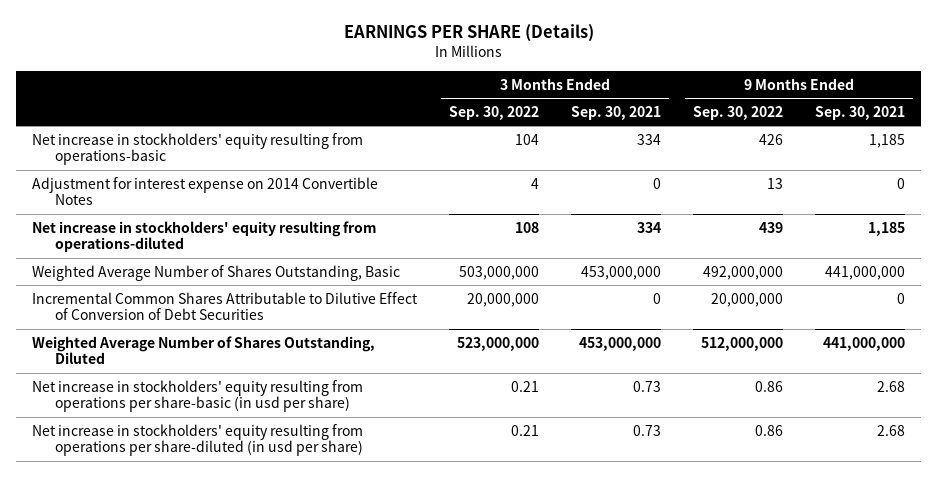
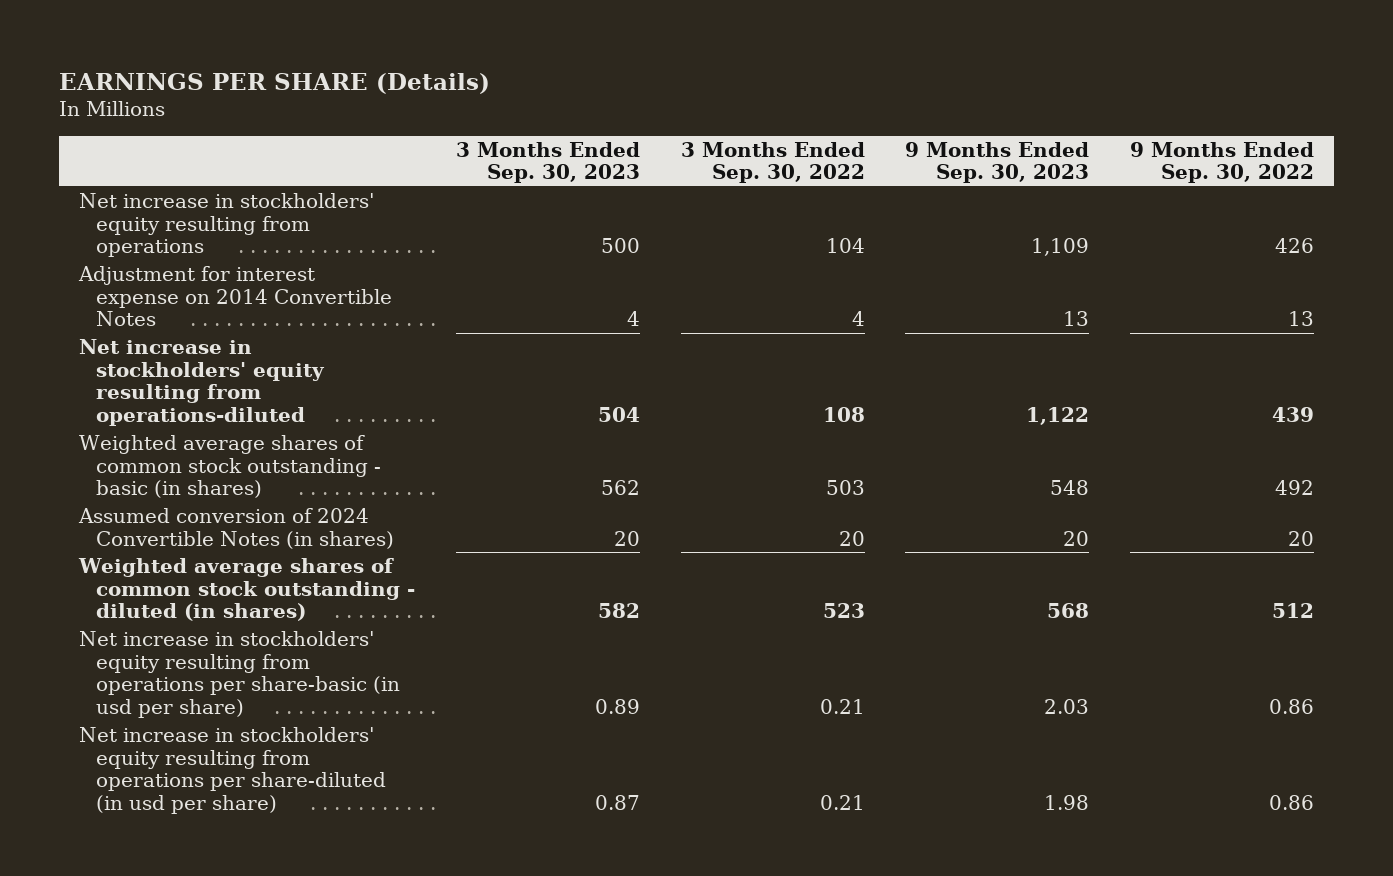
[571,105,662,120] Sep. 30, 2021 -> none
[815,105,906,120] Sep. 30, 2021 -> none
none -> [455,141,640,184] 3 Months Ended Sep. 30, 2023
none -> [905,141,1090,184] 9 Months Ended Sep. 30, 2023
[32,132,364,166] Net increase in stockholders' equity resulting from operations-basic -> [79,192,376,258] Net increase in stockholders' equity resulting from operations
[32,291,419,321] Incremental Common Shares Attributable to Dilutive Effect of Conversion of Debt Securities -> none
[32,264,401,281] Weighted Average Number of Shares Outstanding, Basic -> [79,434,382,499] Weighted average shares of common stock outstanding - basic (in shares)
[459,265,540,280] 503,000,000 -> [825,480,865,496] 503
[703,265,784,280] 492,000,000 -> [1274,480,1314,496] 492
none -> [78,507,395,549] Assumed conversion of 2024 Convertible Notes (in shares)
[32,335,376,365] Weighted Average Number of Shares Outstanding, Diluted -> [78,557,416,622] Weighted average shares of common stock outstanding - diluted (in shares)
[457,336,540,351] 523,000,000 -> [822,603,865,619] 523
[701,336,784,351] 512,000,000 -> [1271,603,1314,619] 512

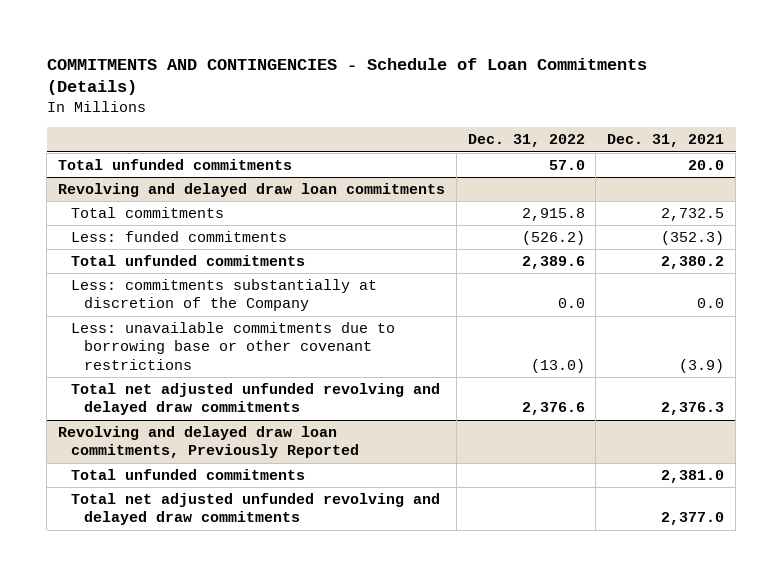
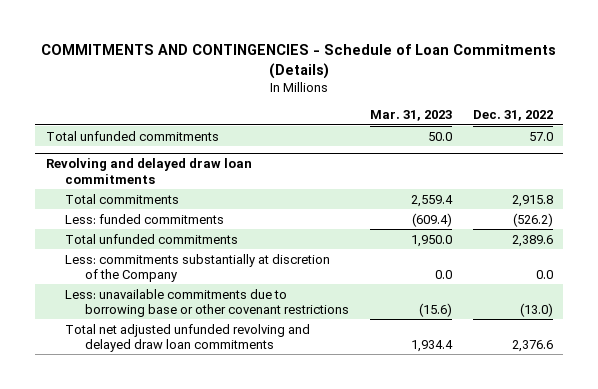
[607,134,725,148] Dec. 31, 2021 -> none
none -> [369,110,452,122] Mar. 31, 2023
[57,426,359,459] Revolving and delayed draw loan commitments, Previously Reported -> none
[70,469,305,481] Total unfunded commitments -> none
[70,493,440,526] Total net adjusted unfunded revolving and delayed draw commitments -> none
[70,383,440,416] Total net adjusted unfunded revolving and delayed draw commitments -> [65,323,311,352] Total net adjusted unfunded revolving and delayed draw loan commitments

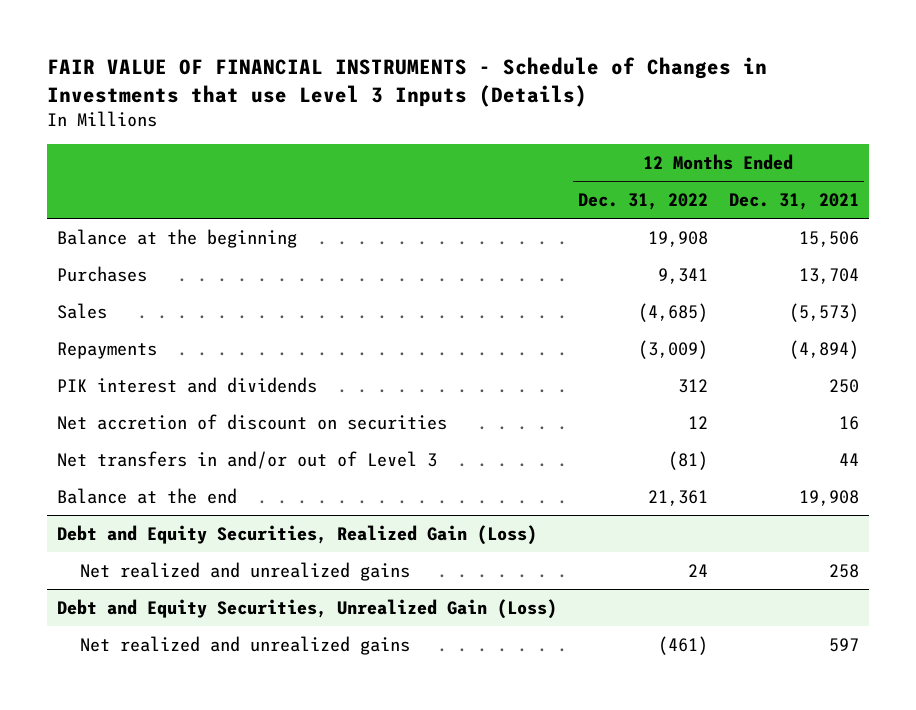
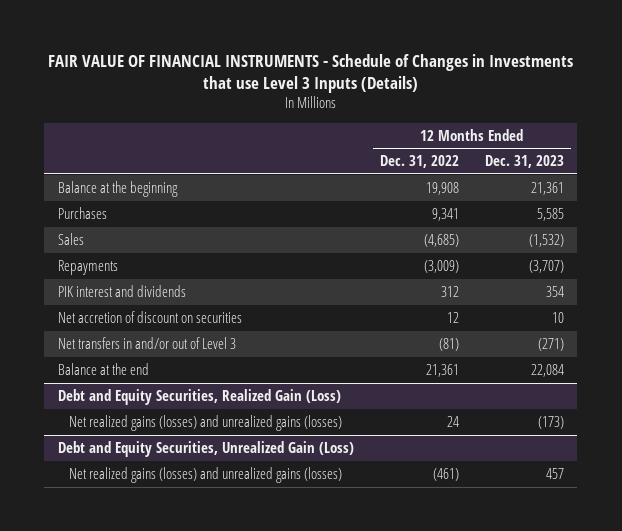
[728,193,859,211] Dec. 31, 2021 -> none
none -> [485,155,565,169] Dec. 31, 2023
[79,561,410,581] Net realized and unrealized gains -> [68,414,342,431] Net realized gains (losses) and unrealized gains (losses)
[79,635,410,655] Net realized and unrealized gains -> [68,466,342,483] Net realized gains (losses) and unrealized gains (losses)

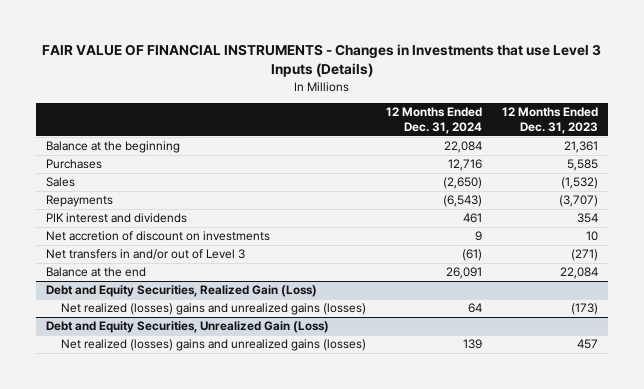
[47,53,573,94] FAIR VALUE OF FINANCIAL INSTRUMENTS - Schedule of Changes in Investments that use Level 3 Inputs (Details) -> [42,44,602,78] FAIR VALUE OF FINANCIAL INSTRUMENTS - Changes in Investments that use Level 3 Inputs (Details)
[379,155,459,169] Dec. 31, 2022 -> none
none -> [385,107,482,134] 12 Months Ended Dec. 31, 2024
[57,310,242,323] Net accretion of discount on securities -> [46,231,271,242] Net accretion of discount on investments
[68,414,342,431] Net realized gains (losses) and unrealized gains (losses) -> [60,303,366,316] Net realized (losses) gains and unrealized gains (losses)
[68,466,342,483] Net realized gains (losses) and unrealized gains (losses) -> [60,339,366,352] Net realized (losses) gains and unrealized gains (losses)

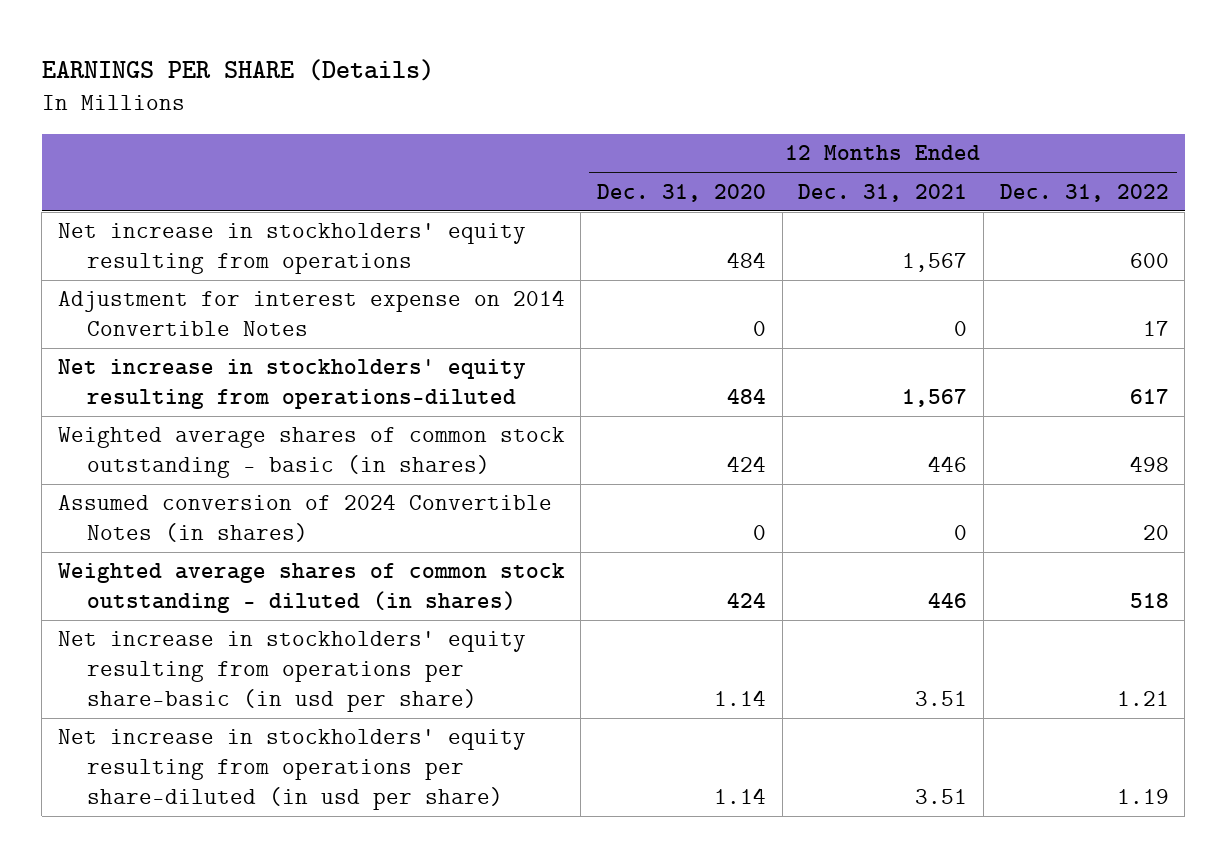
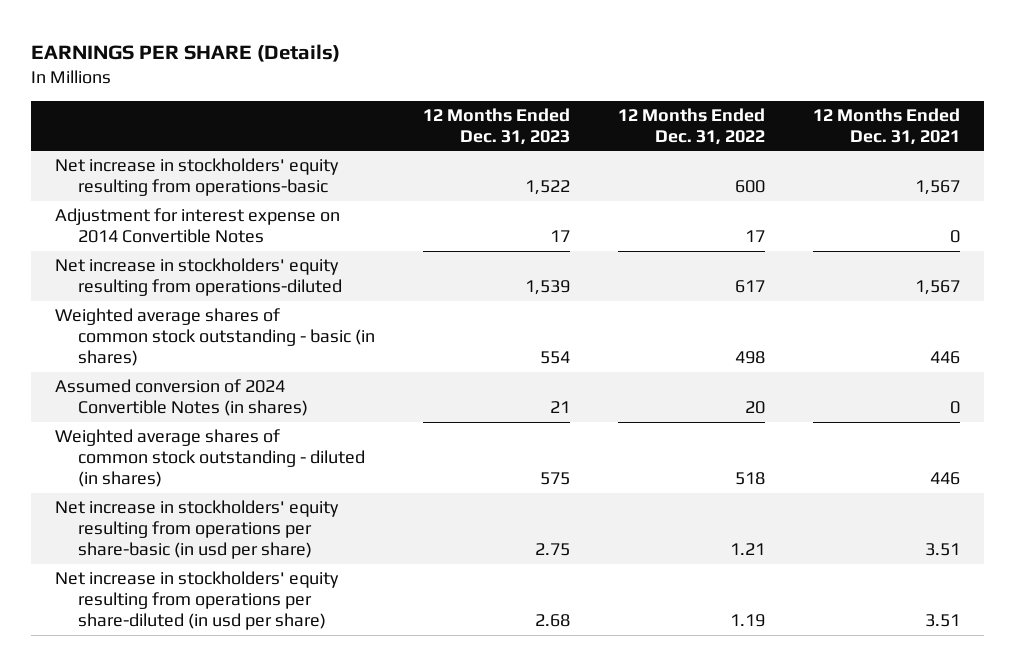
[596,183,766,202] Dec. 31, 2020 -> none
none -> [422,107,570,145] 12 Months Ended Dec. 31, 2023
[57,223,526,275] Net increase in stockholders' equity resulting from operations -> [55,158,340,197] Net increase in stockholders' equity resulting from operations-basic

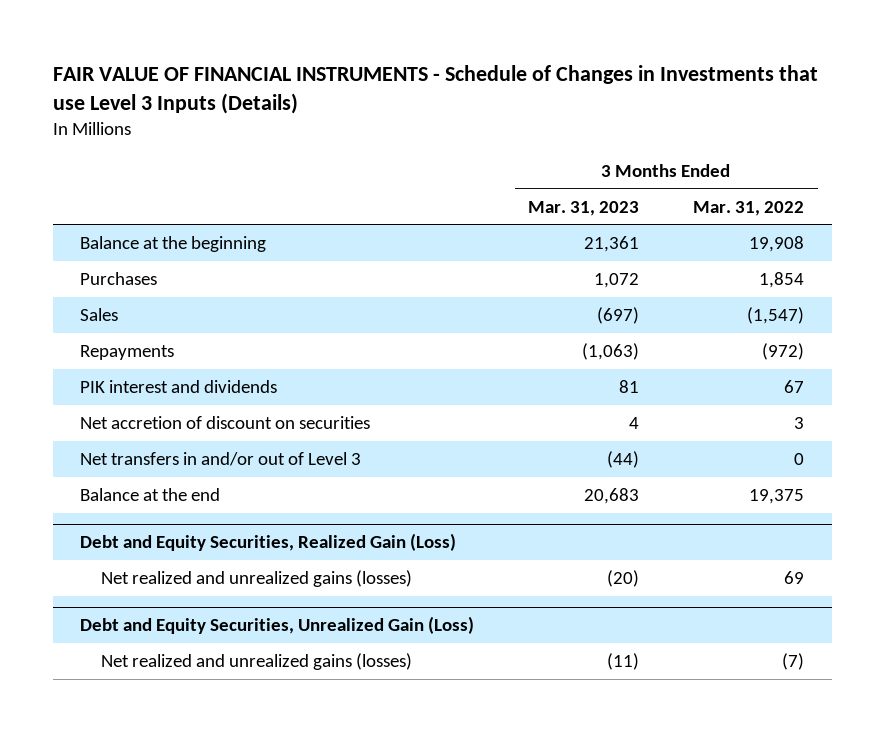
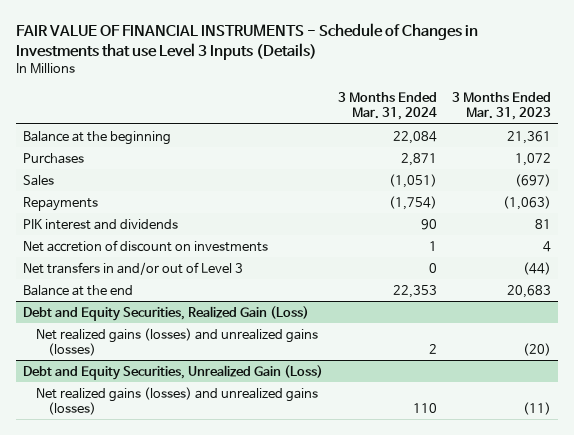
[693,200,805,216] Mar. 31, 2022 -> none
none -> [337,92,437,121] 3 Months Ended Mar. 31, 2024
[79,415,370,429] Net accretion of discount on securities -> [23,239,269,252] Net accretion of discount on investments
[100,569,412,587] Net realized and unrealized gains (losses) -> [35,327,318,356] Net realized gains (losses) and unrealized gains (losses)
[100,652,412,670] Net realized and unrealized gains (losses) -> [35,386,318,415] Net realized gains (losses) and unrealized gains (losses)

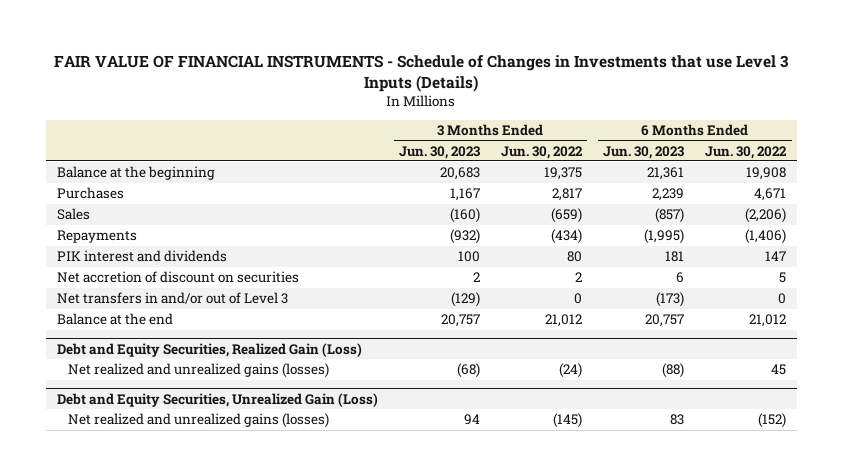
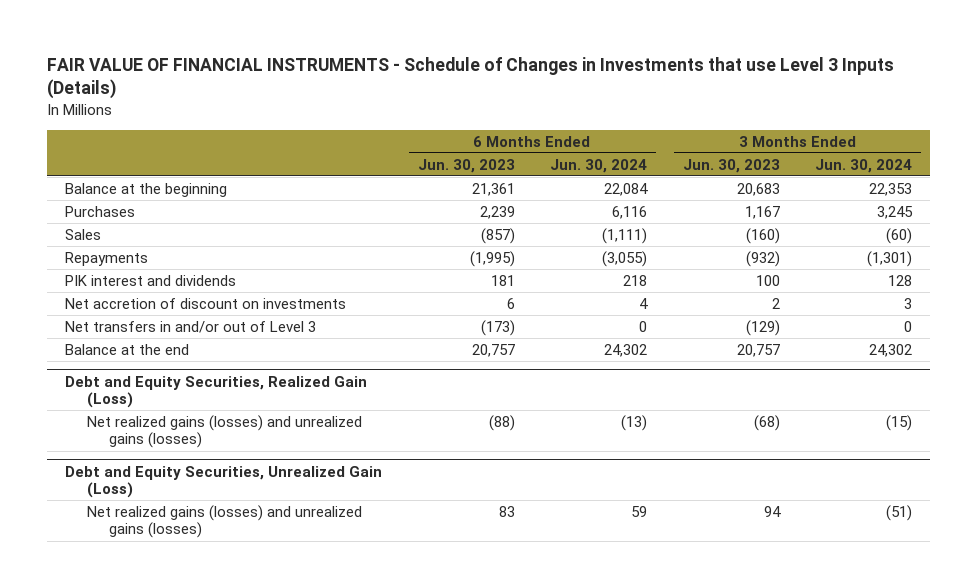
[500,145,583,159] Jun. 30, 2022 -> none
[705,145,788,159] Jun. 30, 2022 -> none
none -> [550,158,648,173] Jun. 30, 2024
none -> [815,158,913,173] Jun. 30, 2024
[56,271,299,284] Net accretion of discount on securities -> [64,297,346,309] Net accretion of discount on investments
[68,363,330,379] Net realized and unrealized gains (losses) -> [86,414,362,449] Net realized gains (losses) and unrealized gains (losses)
[68,413,330,429] Net realized and unrealized gains (losses) -> [86,504,362,539] Net realized gains (losses) and unrealized gains (losses)

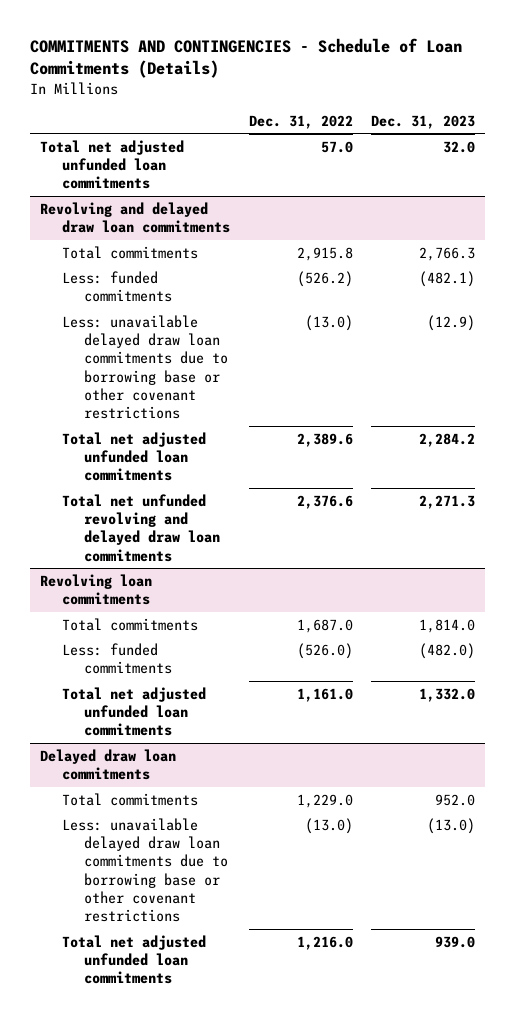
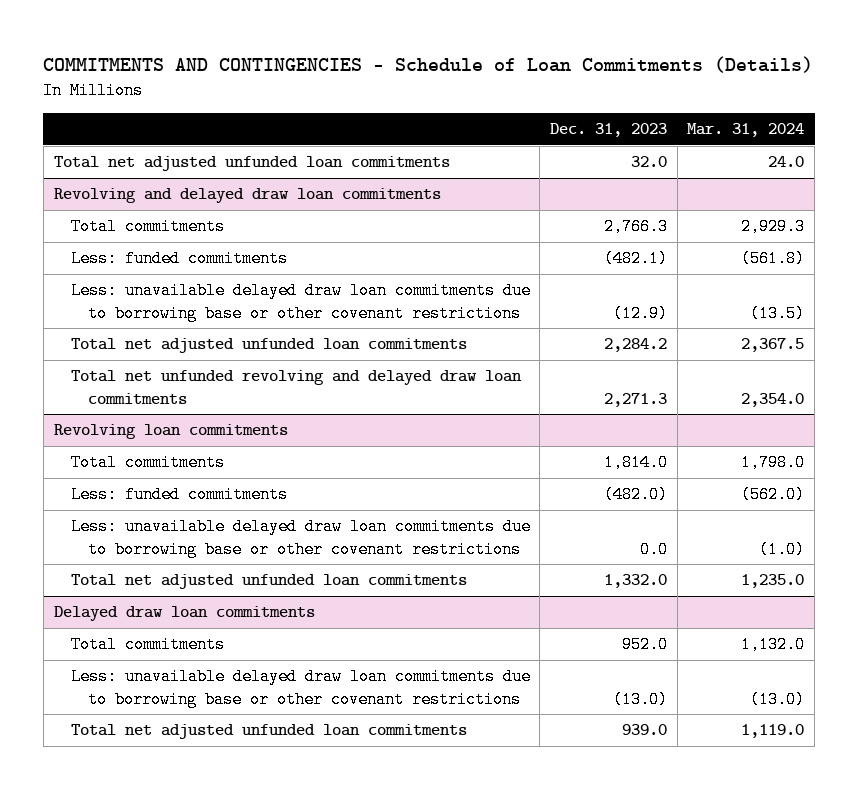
[248,114,353,129] Dec. 31, 2022 -> none
none -> [687,123,805,138] Mar. 31, 2024
none -> [70,518,531,558] Less: unavailable delayed draw loan commitments due to borrowing base or other covenant restrictions

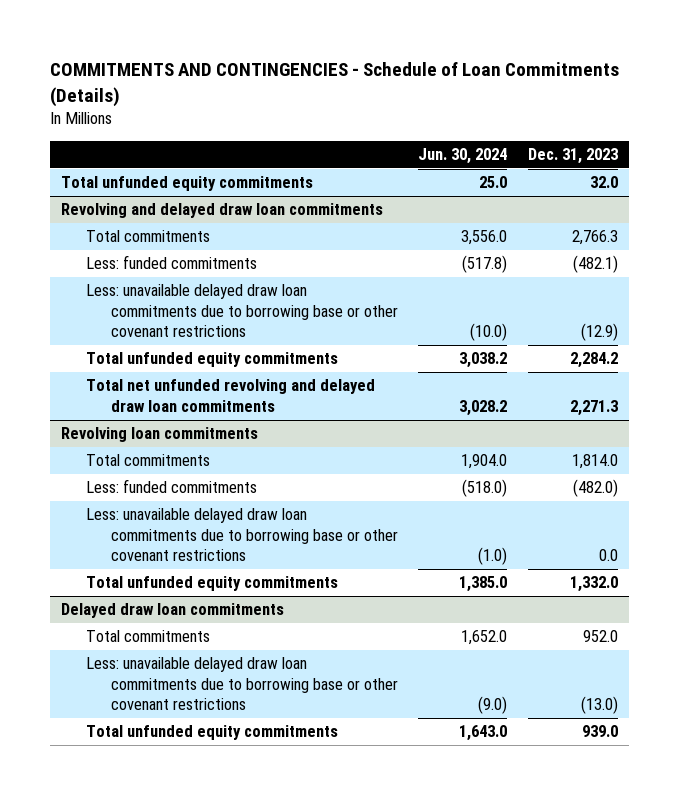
[687,123,805,138] Mar. 31, 2024 -> none
none -> [418,148,508,165] Jun. 30, 2024
[53,156,450,172] Total net adjusted unfunded loan commitments -> [60,176,313,192] Total unfunded equity commitments
[70,338,467,354] Total net adjusted unfunded loan commitments -> [85,352,338,368] Total unfunded equity commitments
[70,574,467,590] Total net adjusted unfunded loan commitments -> [85,576,338,592] Total unfunded equity commitments
[70,724,467,740] Total net adjusted unfunded loan commitments -> [85,725,338,741] Total unfunded equity commitments

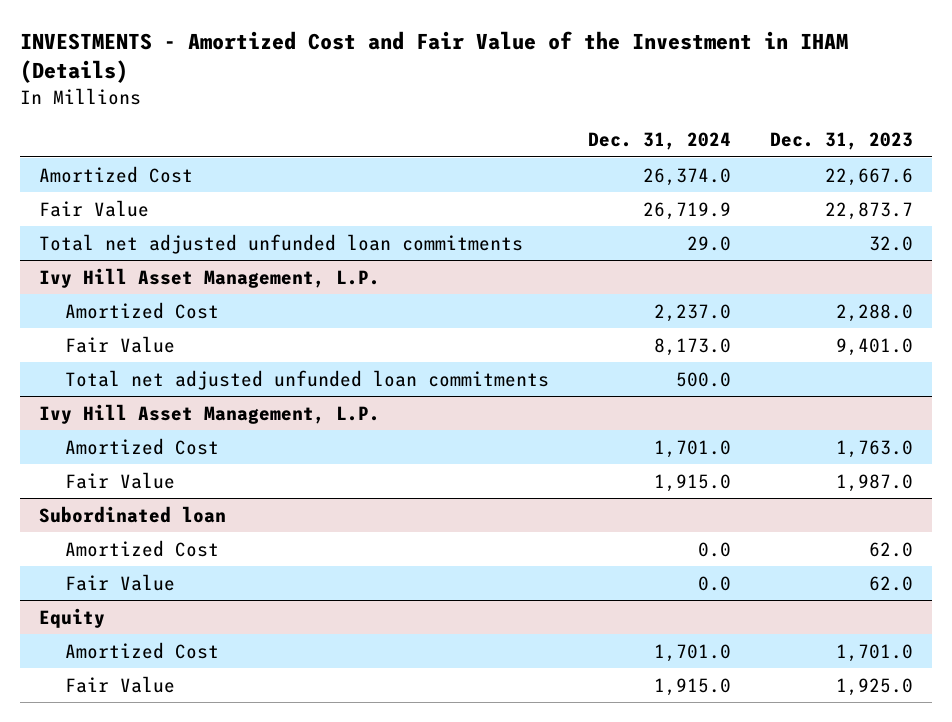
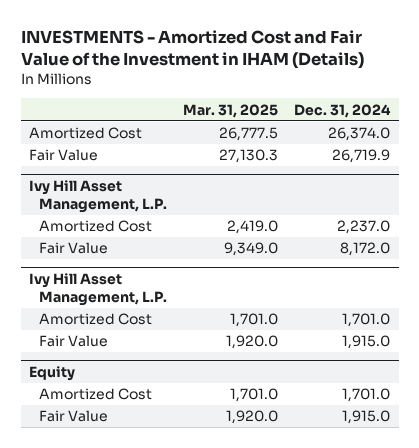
[769,132,913,151] Dec. 31, 2023 -> none
none -> [183,103,279,118] Mar. 31, 2025
[39,233,524,254] Total net adjusted unfunded loan commitments -> none
[64,369,549,390] Total net adjusted unfunded loan commitments -> none
[653,337,731,356] 8,173.0 -> [340,242,391,257] 8,172.0
[39,505,227,523] Subordinated loan -> none
[64,539,219,557] Amortized Cost -> none
[64,573,175,591] Fair Value -> none

